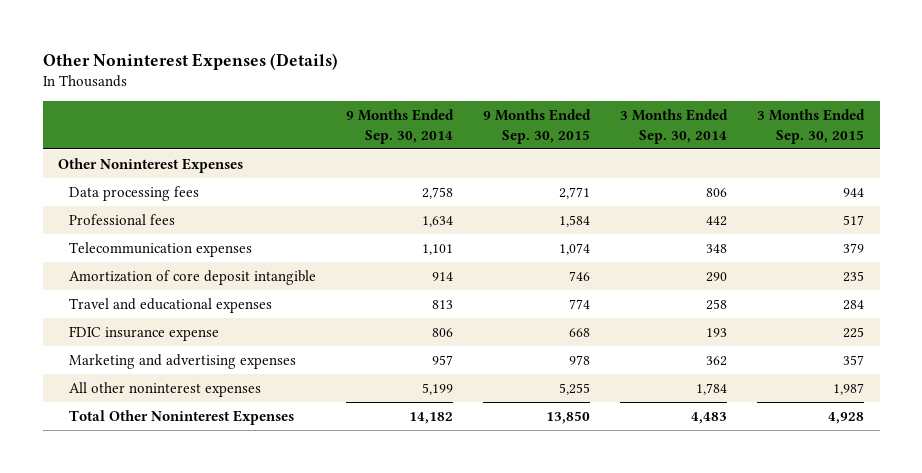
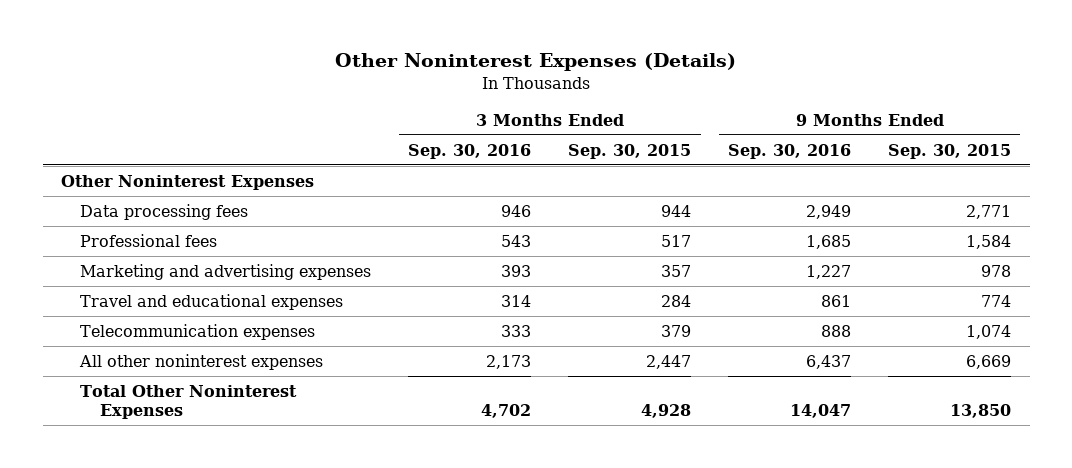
[345,109,454,144] 9 Months Ended Sep. 30, 2014 -> none
[620,109,729,144] 3 Months Ended Sep. 30, 2014 -> none
none -> [408,143,532,159] Sep. 30, 2016
none -> [728,143,852,159] Sep. 30, 2016
[68,269,316,285] Amortization of core deposit intangible -> none
[68,325,219,341] FDIC insurance expense -> none
[68,297,272,313] Travel and educational expenses -> [80,293,344,310] Travel and educational expenses
[68,241,252,257] Telecommunication expenses -> [80,323,316,340] Telecommunication expenses
[559,382,591,395] 5,255 -> [966,354,1012,369] 6,669
[833,382,865,395] 1,987 -> [646,354,692,369] 2,447

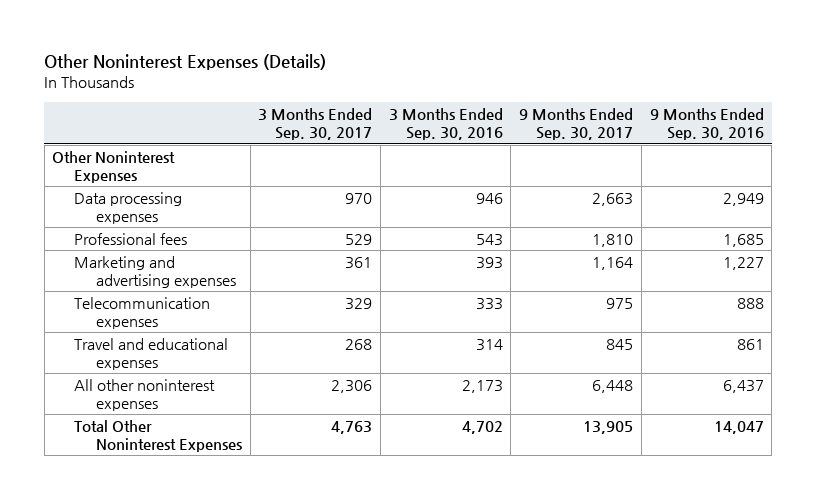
[568,143,692,159] Sep. 30, 2015 -> none
[888,143,1012,159] Sep. 30, 2015 -> none
none -> [258,108,373,141] 3 Months Ended Sep. 30, 2017
none -> [519,108,634,141] 9 Months Ended Sep. 30, 2017
[80,203,249,220] Data processing fees -> [74,191,183,225] Data processing expenses
[80,293,344,310] Travel and educational expenses -> [74,337,229,371] Travel and educational expenses

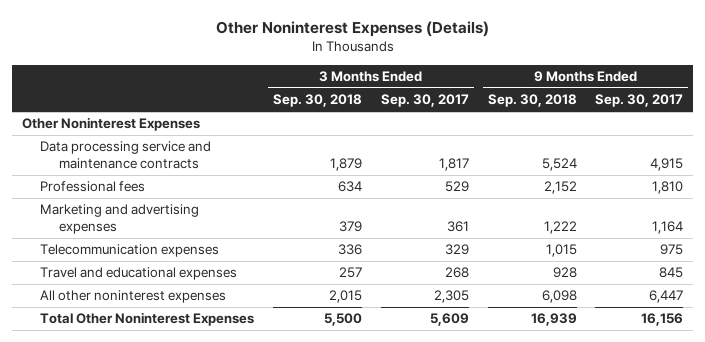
[388,108,503,141] 3 Months Ended Sep. 30, 2016 -> none
[649,108,764,141] 9 Months Ended Sep. 30, 2016 -> none
none -> [273,94,363,108] Sep. 30, 2018
none -> [487,94,577,108] Sep. 30, 2018
[74,191,183,225] Data processing expenses -> none
none -> [40,141,212,169] Data processing service and maintenance contracts
[331,379,373,393] 2,306 -> [433,290,469,304] 2,305
[592,379,634,393] 6,448 -> [649,290,684,304] 6,447
[331,420,373,434] 4,763 -> [429,313,469,327] 5,609
[583,420,634,434] 13,905 -> [641,313,684,327] 16,156

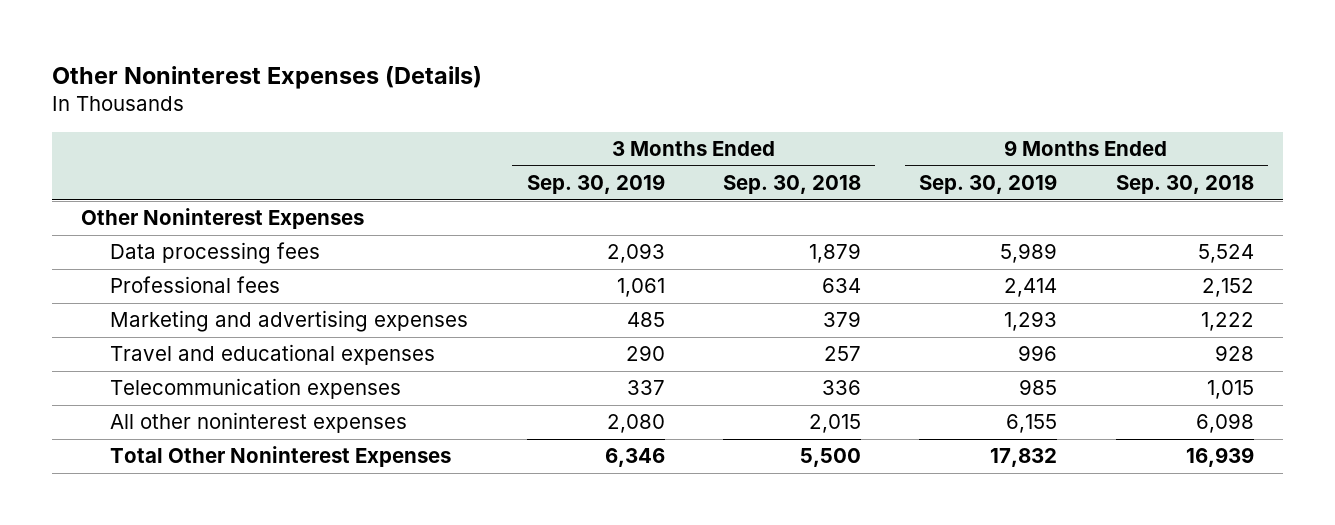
[380,94,469,108] Sep. 30, 2017 -> none
[595,94,684,108] Sep. 30, 2017 -> none
none -> [526,174,665,195] Sep. 30, 2019
none -> [919,174,1058,195] Sep. 30, 2019
[40,141,212,169] Data processing service and maintenance contracts -> [110,242,321,265] Data processing fees
[40,244,220,258] Telecommunication expenses -> [110,378,402,400] Telecommunication expenses

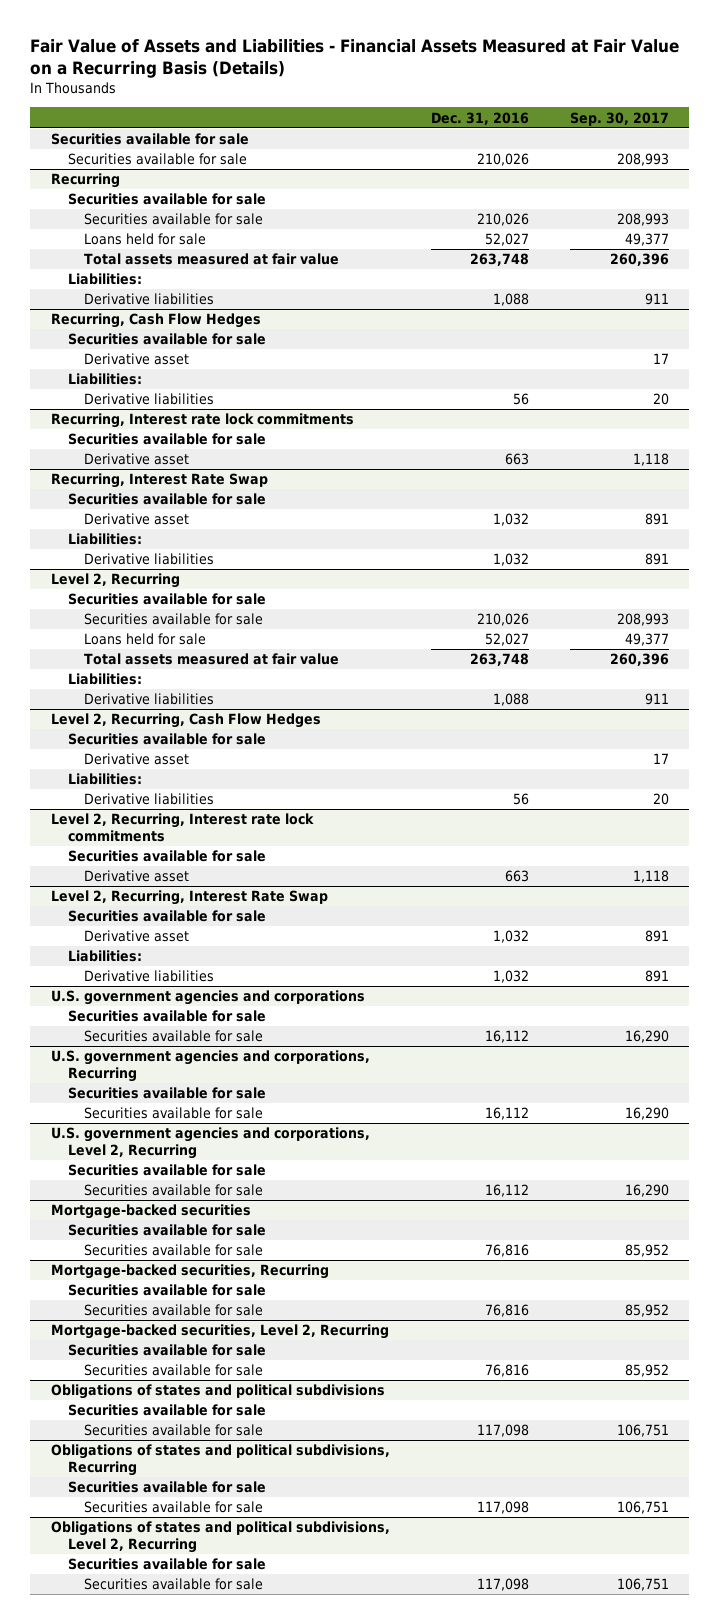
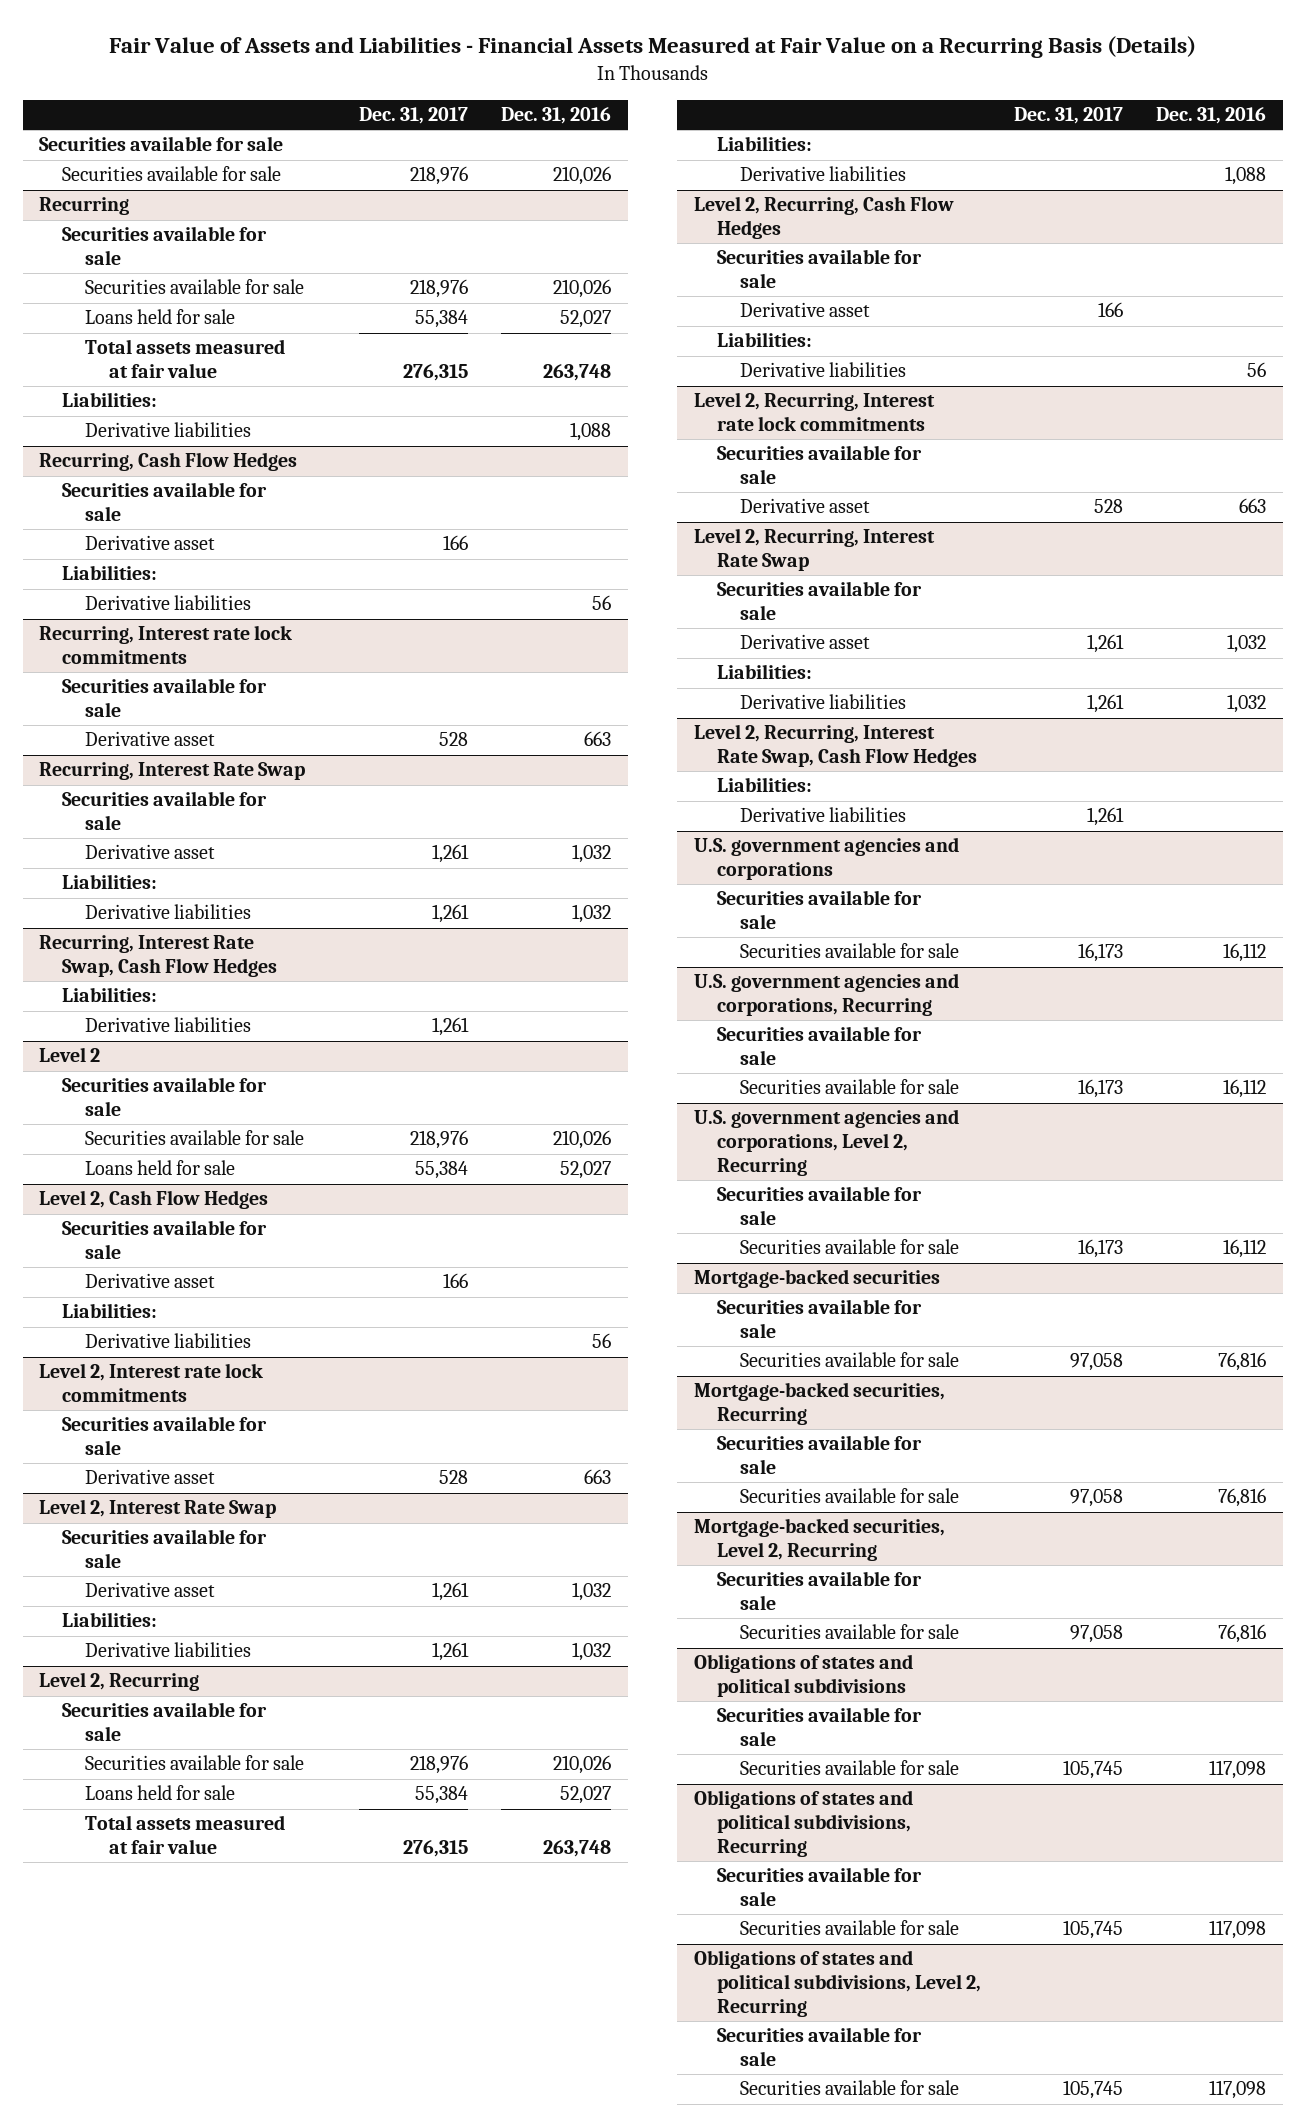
[569,111,669,126] Sep. 30, 2017 -> none
none -> [359,107,469,125] Dec. 31, 2017
none -> [39,935,278,978] Recurring, Interest Rate Swap, Cash Flow Hedges
none -> [62,987,158,1003] Liabilities:
none -> [85,1017,252,1033] Derivative liabilities
none -> [39,1047,101,1063] Level 2
none -> [62,1077,268,1117] Securities available for sale
none -> [85,1130,305,1146] Securities available for sale
none -> [85,1160,236,1176] Loans held for sale
none -> [39,1190,269,1210] Level 2, Cash Flow Hedges
none -> [62,1220,268,1260] Securities available for sale
none -> [85,1273,216,1289] Derivative asset
none -> [62,1303,158,1319] Liabilities:
none -> [85,1333,252,1349] Derivative liabilities
none -> [39,1363,264,1403] Level 2, Interest rate lock commitments
none -> [62,1416,268,1456] Securities available for sale
none -> [85,1469,216,1485] Derivative asset
none -> [39,1499,277,1519] Level 2, Interest Rate Swap
none -> [62,1529,268,1569] Securities available for sale
none -> [85,1582,216,1598] Derivative asset
none -> [62,1612,158,1628] Liabilities:
none -> [85,1642,252,1658] Derivative liabilities
none -> [693,724,978,768] Level 2, Recurring, Interest Rate Swap, Cash Flow Hedges
none -> [717,777,813,793] Liabilities:
none -> [740,807,907,823] Derivative liabilities

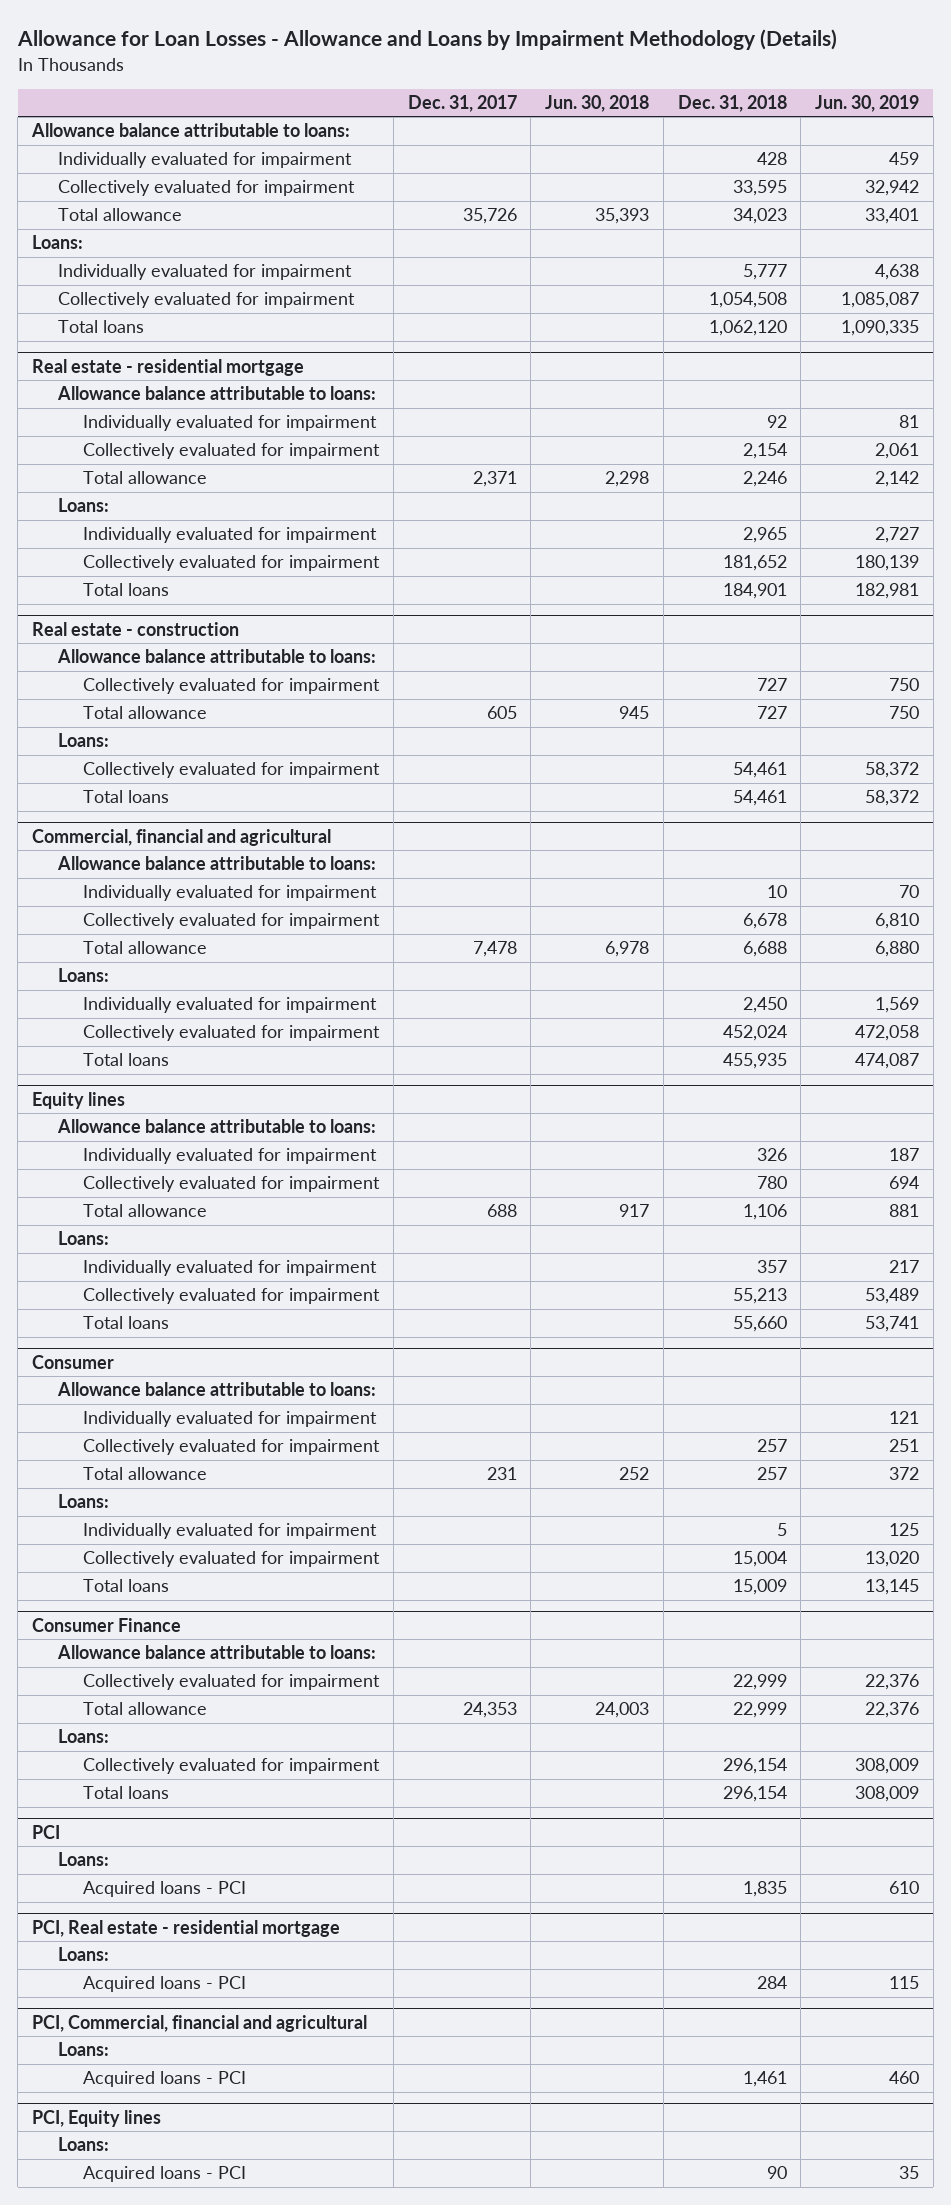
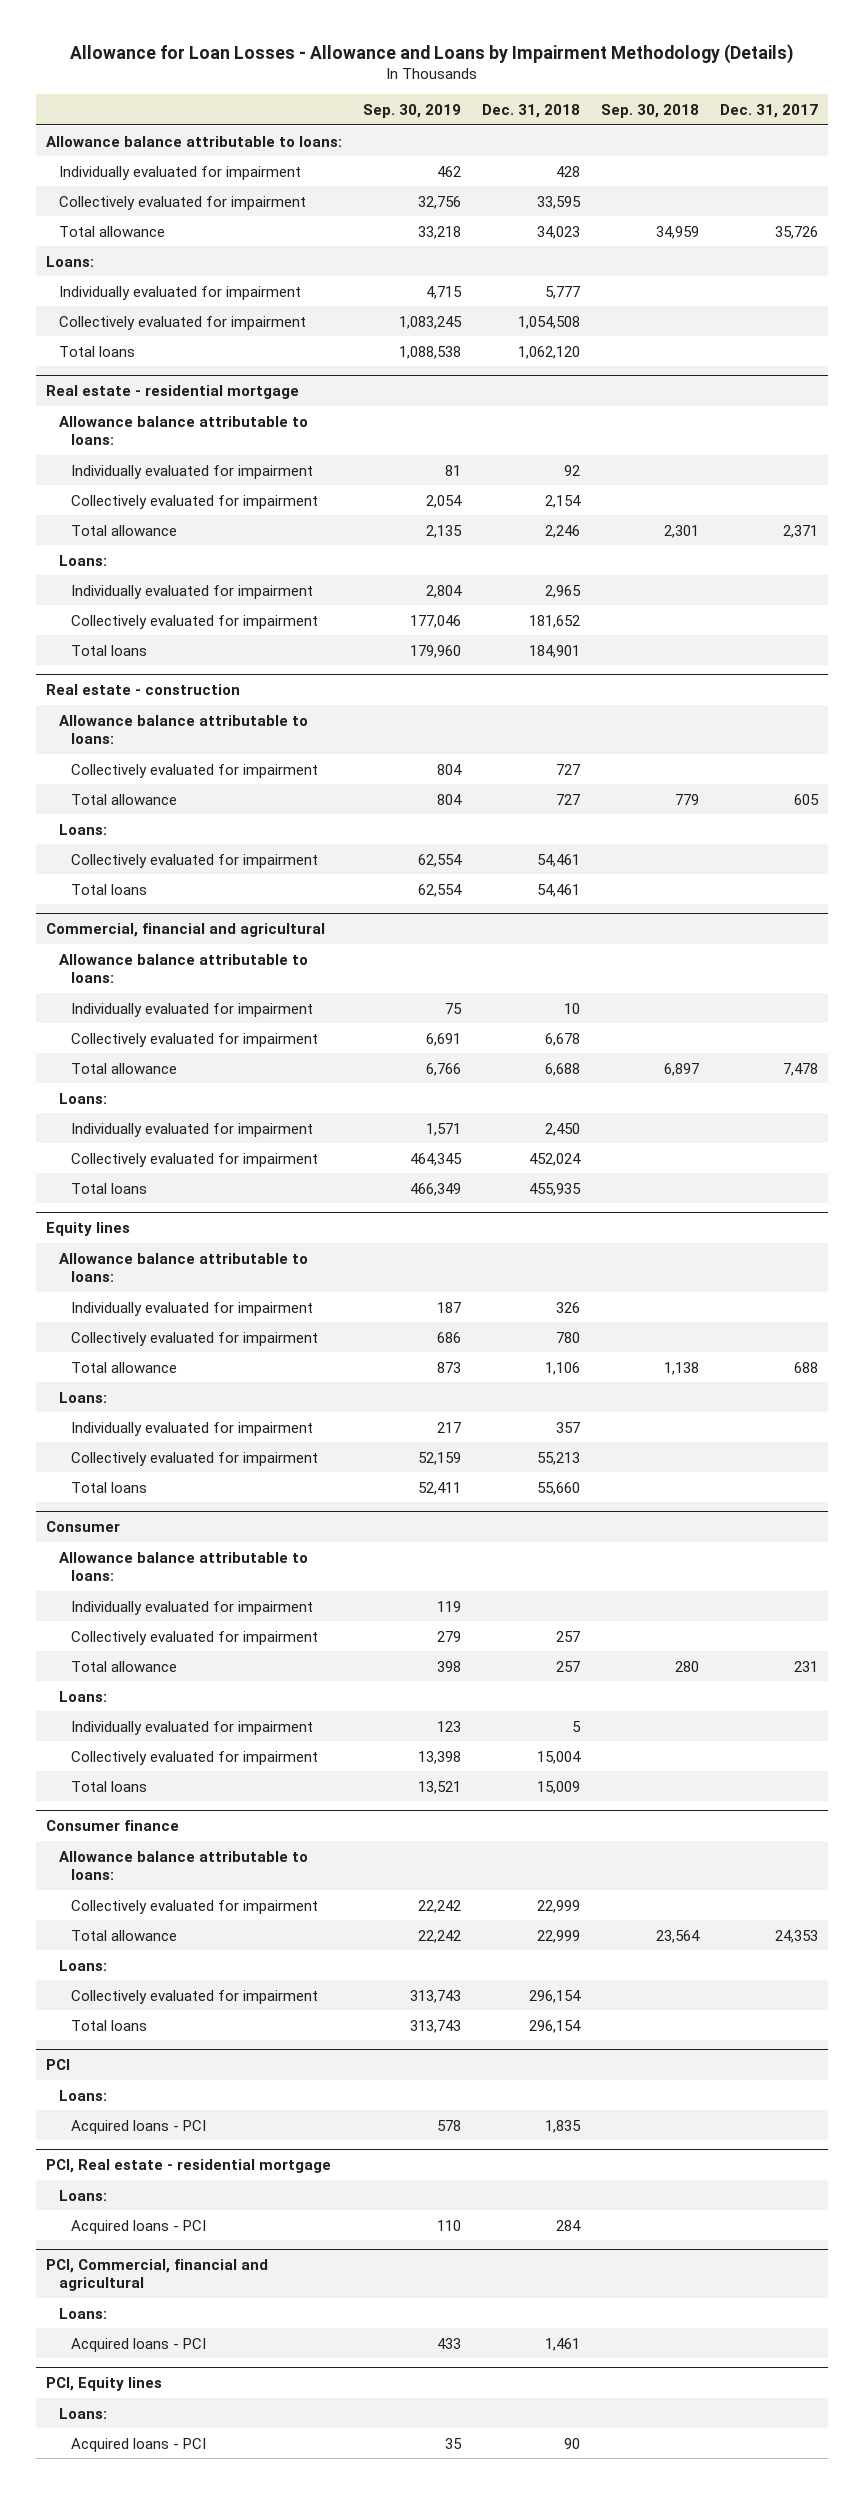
[545,94,650,112] Jun. 30, 2018 -> none
[815,94,920,112] Jun. 30, 2019 -> none
none -> [362,104,461,119] Sep. 30, 2019
none -> [600,104,699,119] Sep. 30, 2018
[32,1617,182,1632] Consumer Finance -> [46,1819,180,1831] Consumer finance

